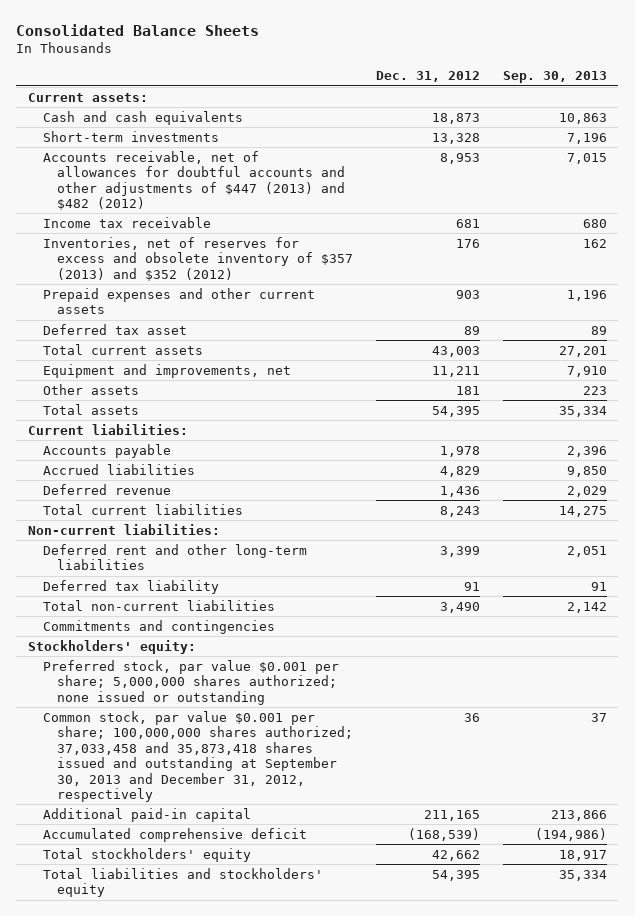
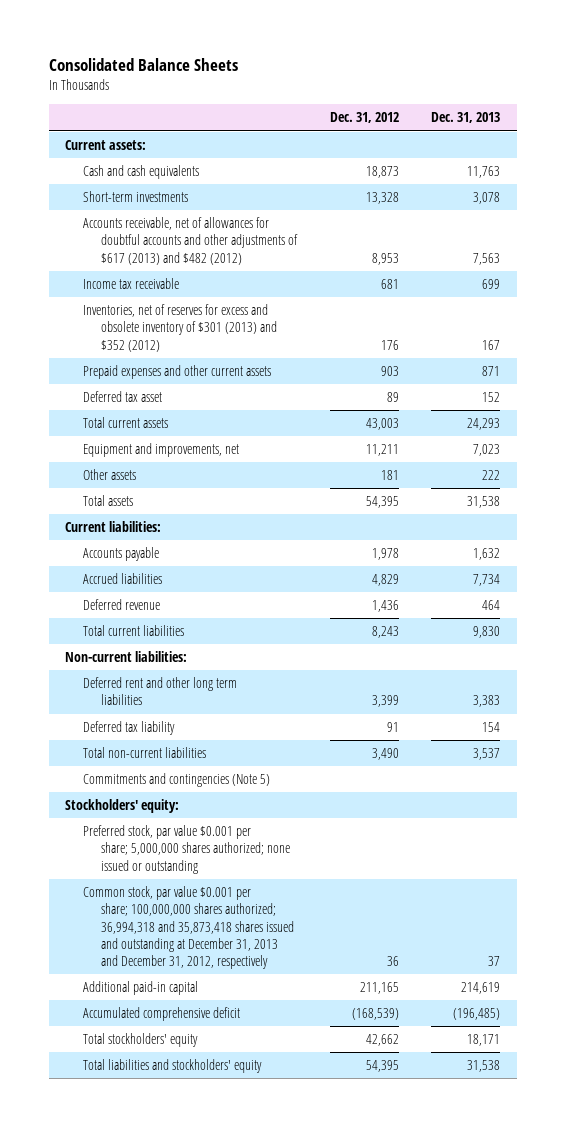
[503,71,608,84] Sep. 30, 2013 -> none
none -> [431,112,501,124] Dec. 31, 2013
[42,150,346,211] Accounts receivable, net of allowances for doubtful accounts and other adjustments of $447 (2013) and $482 (2012) -> [83,217,299,265] Accounts receivable, net of allowances for doubtful accounts and other adjustments of $617 (2013) and $482 (2012)
[42,236,354,281] Inventories, net of reserves for excess and obsolete inventory of $357 (2013) and $352 (2012) -> [83,304,278,352] Inventories, net of reserves for excess and obsolete inventory of $301 (2013) and $352 (2012)
[42,543,307,571] Deferred rent and other long-term liabilities -> [83,677,238,706] Deferred rent and other long term liabilities
[42,619,275,634] Commitments and contingencies -> [83,773,271,788] Commitments and contingencies (Note 5)
[42,710,354,803] Common stock, par value $0.001 per share; 100,000,000 shares authorized; 37,033,458 and 35,873,418 shares issued and outstanding at September 30, 2013 and December 31, 2012, respectively -> [83,886,295,970] Common stock, par value $0.001 per share; 100,000,000 shares authorized; 36,994,318 and 35,873,418 shares issued and outstanding at December 31, 2013 and December 31, 2012, respectively

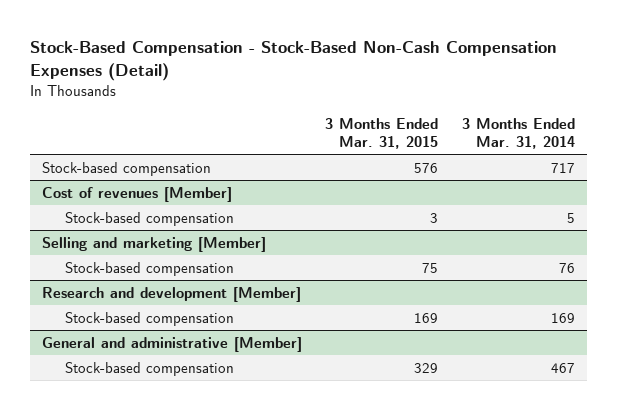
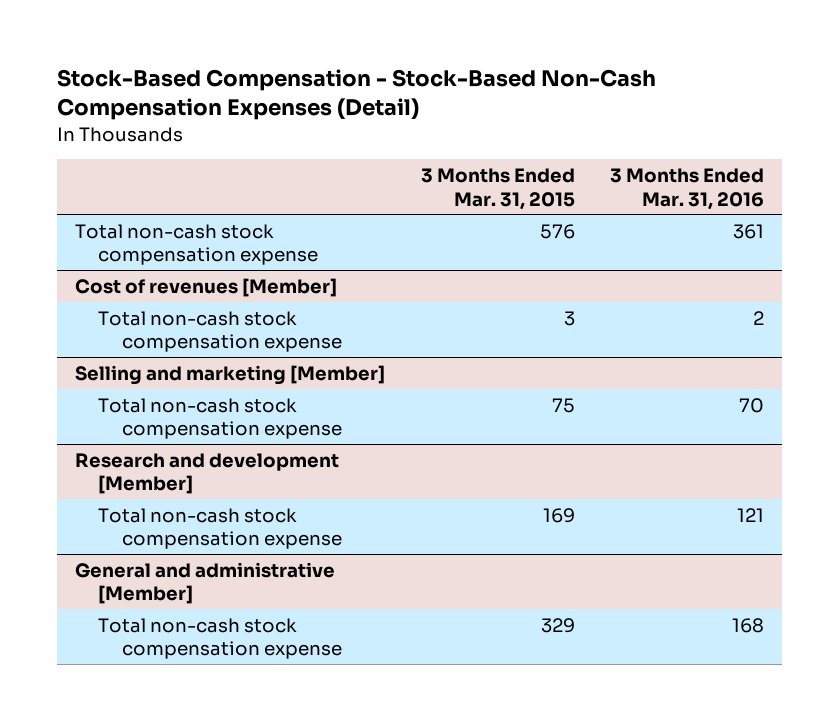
[461,117,575,149] 3 Months Ended Mar. 31, 2014 -> none
none -> [610,167,765,210] 3 Months Ended Mar. 31, 2016
[41,161,211,176] Stock-based compensation -> [75,223,319,266] Total non-cash stock compensation expense
[64,211,234,226] Stock-based compensation -> none
none -> [98,310,342,353] Total non-cash stock compensation expense
[64,261,234,276] Stock-based compensation -> none
none -> [98,397,342,440] Total non-cash stock compensation expense
[64,311,234,326] Stock-based compensation -> [98,507,342,550] Total non-cash stock compensation expense
[64,361,234,376] Stock-based compensation -> [98,617,342,660] Total non-cash stock compensation expense

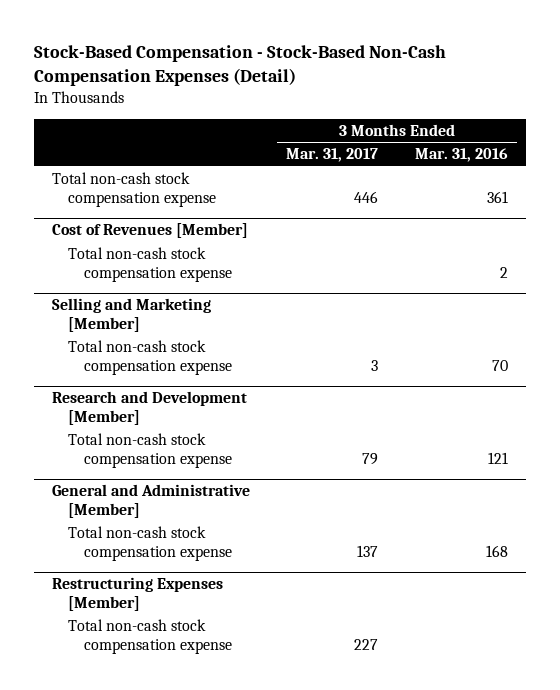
[420,167,575,210] 3 Months Ended Mar. 31, 2015 -> none
none -> [286,148,379,163] Mar. 31, 2017
[75,277,338,297] Cost of revenues [Member] -> [51,223,248,239] Cost of Revenues [Member]
[75,364,386,385] Selling and marketing [Member] -> [51,298,211,332] Selling and Marketing [Member]
[75,452,340,495] Research and development [Member] -> [51,391,247,425] Research and Development [Member]
[75,561,336,605] General and administrative [Member] -> [51,484,250,518] General and Administrative [Member]
none -> [51,577,223,611] Restructuring Expenses [Member]
none -> [67,619,233,654] Total non-cash stock compensation expense

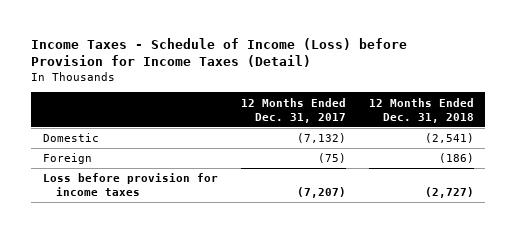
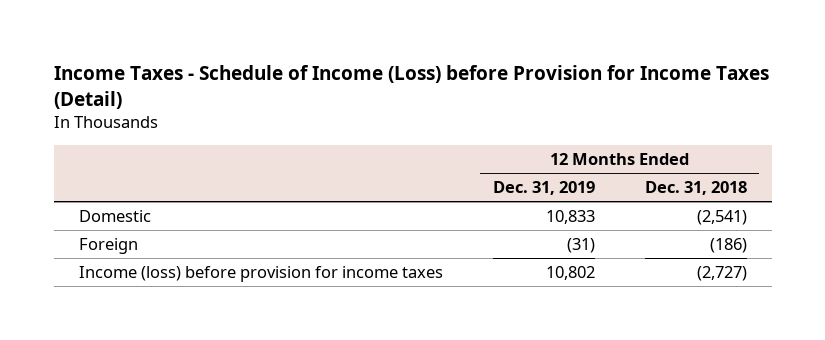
[240,97,346,123] 12 Months Ended Dec. 31, 2017 -> none
none -> [492,181,595,196] Dec. 31, 2019
[42,173,218,197] Loss before provision for income taxes -> [78,266,443,283] Income (loss) before provision for income taxes

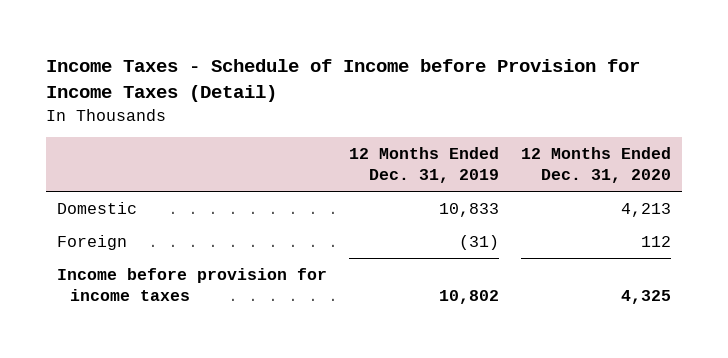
[53,64,769,109] Income Taxes - Schedule of Income (Loss) before Provision for Income Taxes (Detail) -> [46,59,641,103] Income Taxes - Schedule of Income before Provision for Income Taxes (Detail)
[644,181,747,196] Dec. 31, 2018 -> none
none -> [521,147,672,184] 12 Months Ended Dec. 31, 2020
[78,266,443,283] Income (loss) before provision for income taxes -> [57,267,328,302] Income before provision for income taxes

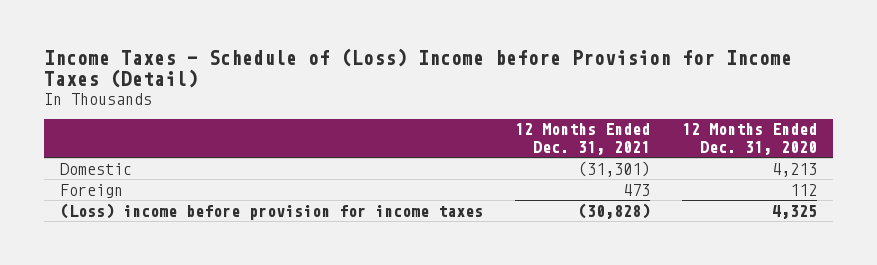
[46,59,641,103] Income Taxes - Schedule of Income before Provision for Income Taxes (Detail) -> [43,48,792,89] Income Taxes - Schedule of (Loss) Income before Provision for Income Taxes (Detail)
[349,147,500,184] 12 Months Ended Dec. 31, 2019 -> none
none -> [514,123,650,155] 12 Months Ended Dec. 31, 2021
[57,267,328,302] Income before provision for income taxes -> [59,202,483,220] (Loss) income before provision for income taxes

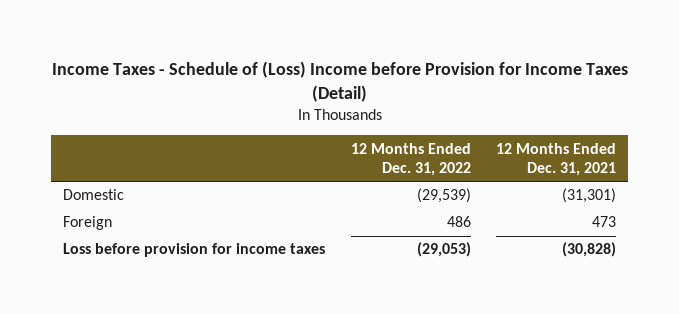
[681,123,817,155] 12 Months Ended Dec. 31, 2020 -> none
none -> [350,142,471,176] 12 Months Ended Dec. 31, 2022
[59,202,483,220] (Loss) income before provision for income taxes -> [63,243,326,258] Loss before provision for income taxes

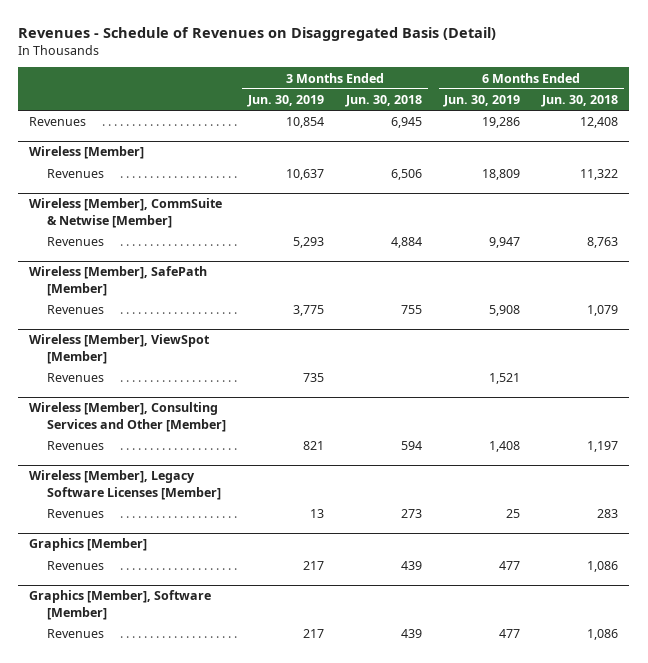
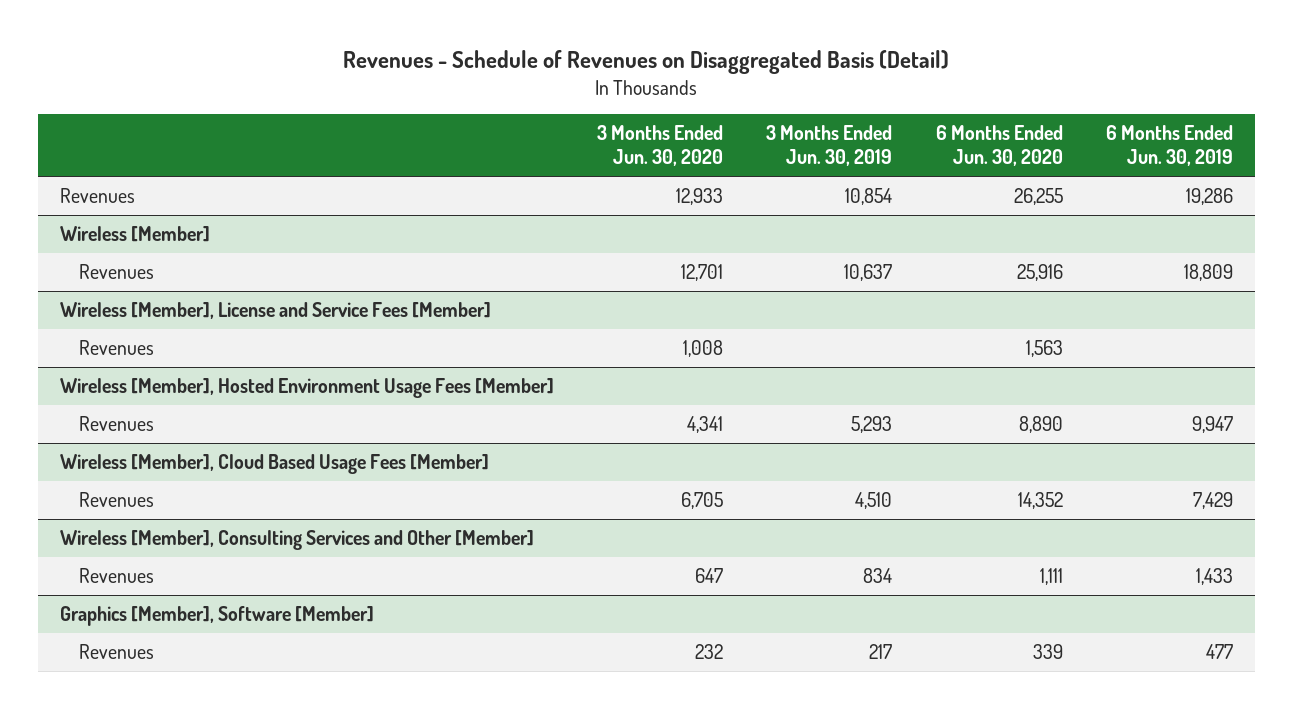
[345,95,423,108] Jun. 30, 2018 -> none
[541,95,619,108] Jun. 30, 2018 -> none
none -> [597,125,724,166] 3 Months Ended Jun. 30, 2020
none -> [935,125,1063,166] 6 Months Ended Jun. 30, 2020
[29,198,223,228] Wireless [Member], CommSuite & Netwise [Member] -> none
none -> [59,302,491,320] Wireless [Member], License and Service Fees [Member]
none -> [78,340,154,356] Revenues
none -> [59,378,554,399] Wireless [Member], Hosted Environment Usage Fees [Member]
[29,266,208,296] Wireless [Member], SafePath [Member] -> none
[29,334,211,364] Wireless [Member], ViewSpot [Member] -> none
[46,373,104,383] Revenues -> none
none -> [59,454,489,475] Wireless [Member], Cloud Based Usage Fees [Member]
[292,305,324,317] 3,775 -> [855,492,893,510] 4,510
[489,305,521,317] 5,908 -> [1193,492,1234,510] 7,429
[29,470,221,500] Wireless [Member], Legacy Software Licenses [Member] -> none
[46,509,104,519] Revenues -> none
[29,538,148,552] Graphics [Member] -> none
[46,561,104,571] Revenues -> none
[302,441,324,451] 821 -> [863,568,893,584] 834
[489,441,521,453] 1,408 -> [1196,568,1234,586] 1,433

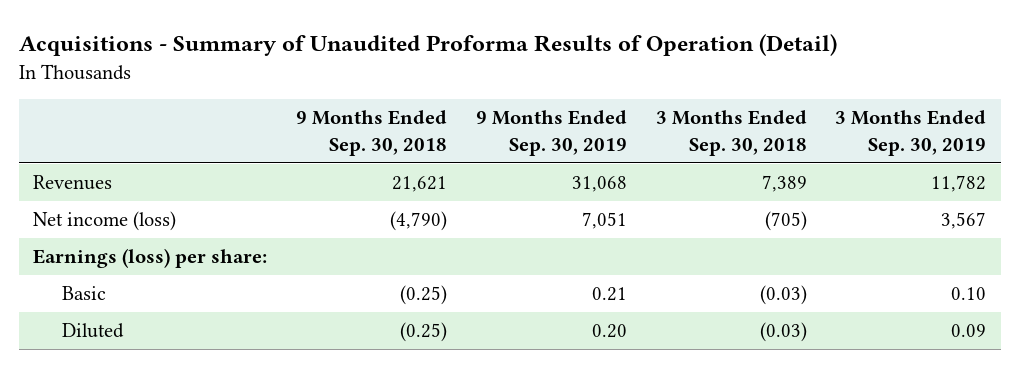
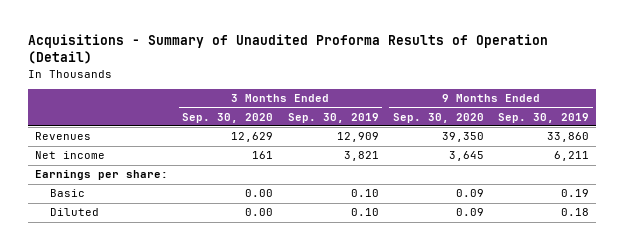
[296,110,448,156] 9 Months Ended Sep. 30, 2018 -> none
[655,110,807,156] 3 Months Ended Sep. 30, 2018 -> none
none -> [182,112,274,123] Sep. 30, 2020
none -> [392,112,484,123] Sep. 30, 2020
[571,176,627,193] 31,068 -> [547,132,590,143] 33,860
[931,175,987,193] 11,782 -> [336,132,379,143] 12,909
[33,211,177,232] Net income (loss) -> [34,151,105,160] Net income
[581,212,627,230] 7,051 -> [554,151,590,162] 6,211
[941,212,987,230] 3,567 -> [343,151,379,162] 3,821
[33,248,268,269] Earnings (loss) per share: -> [34,170,168,181] Earnings per share:
[591,287,627,302] 0.21 -> [561,189,590,198] 0.19
[591,324,627,339] 0.20 -> [561,208,590,217] 0.18
[951,324,987,338] 0.09 -> [350,208,379,217] 0.10

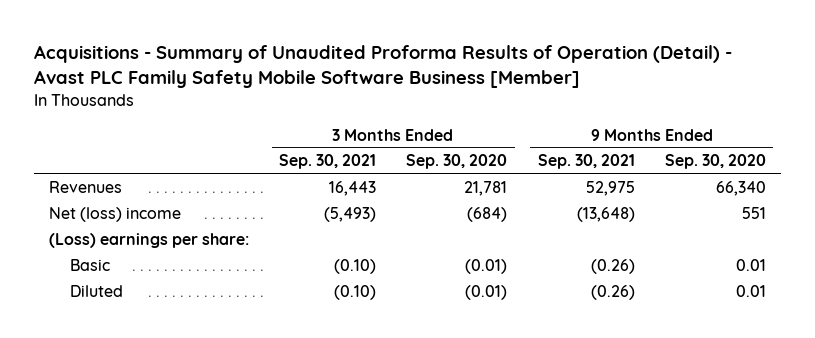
[27,34,548,65] Acquisitions - Summary of Unaudited Proforma Results of Operation (Detail) -> [33,44,732,89] Acquisitions - Summary of Unaudited Proforma Results of Operation (Detail) - Avast PLC Family Safety Mobile Software Business [Member]
[287,112,379,123] Sep. 30, 2019 -> none
[498,112,590,123] Sep. 30, 2019 -> none
none -> [279,154,377,170] Sep. 30, 2021
none -> [537,154,635,170] Sep. 30, 2021
[231,132,274,143] 12,629 -> [464,180,508,196] 21,781
[441,132,484,143] 39,350 -> [715,180,766,196] 66,340
[34,151,105,160] Net income -> [49,206,182,222] Net (loss) income
[252,151,274,160] 161 -> [467,206,508,222] (684)
[448,151,484,162] 3,645 -> [741,206,766,219] 551
[34,170,168,181] Earnings per share: -> [49,232,250,248] (Loss) earnings per share:
[245,189,274,198] 0.00 -> [465,258,508,274] (0.01)
[455,189,484,198] 0.09 -> [735,258,766,271] 0.01
[245,208,274,217] 0.00 -> [465,284,508,300] (0.01)
[455,208,484,217] 0.09 -> [735,284,766,297] 0.01

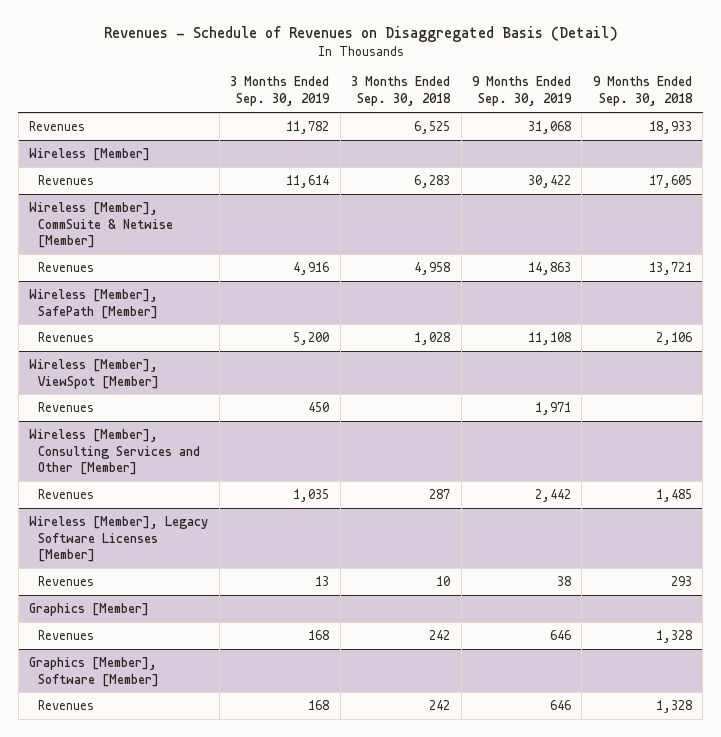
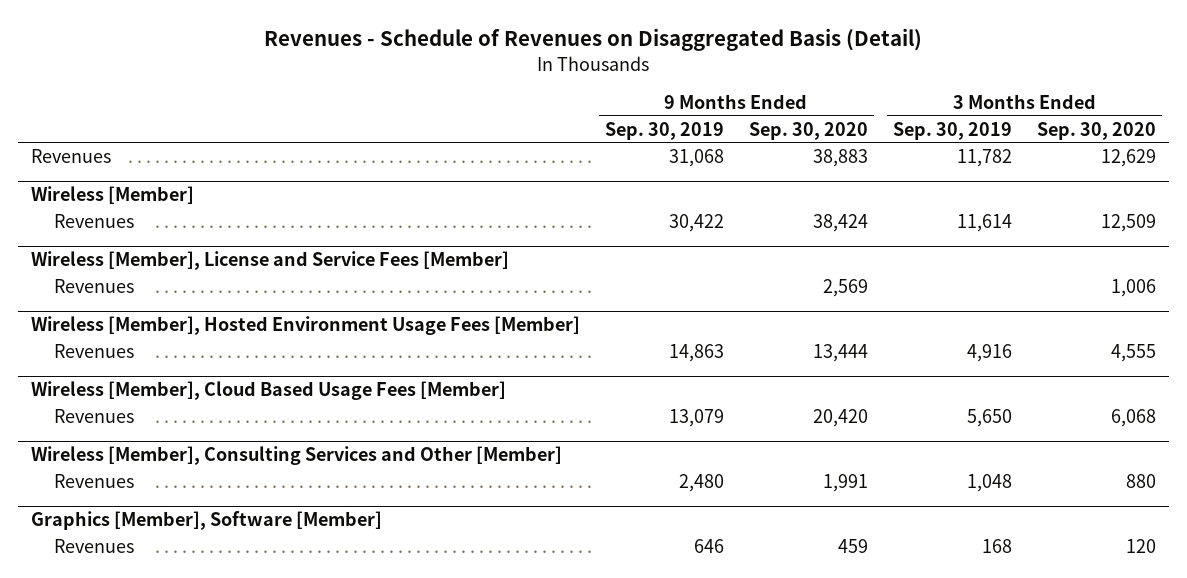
[351,76,452,107] 3 Months Ended Sep. 30, 2018 -> none
[592,76,693,107] 9 Months Ended Sep. 30, 2018 -> none
none -> [748,121,868,140] Sep. 30, 2020
none -> [1037,121,1157,140] Sep. 30, 2020
[29,201,174,249] Wireless [Member], CommSuite & Netwise [Member] -> none
none -> [30,251,509,271] Wireless [Member], License and Service Fees [Member]
none -> [53,279,134,294] Revenues
none -> [30,316,580,336] Wireless [Member], Hosted Environment Usage Fees [Member]
[29,288,159,319] Wireless [Member], SafePath [Member] -> none
[29,358,160,389] Wireless [Member], ViewSpot [Member] -> none
[38,401,95,412] Revenues -> none
none -> [30,381,506,401] Wireless [Member], Cloud Based Usage Fees [Member]
[293,331,330,345] 5,200 -> [967,409,1013,428] 5,650
[528,331,572,345] 11,108 -> [668,409,724,428] 13,079
[29,515,209,563] Wireless [Member], Legacy Software Licenses [Member] -> none
[38,575,95,586] Revenues -> none
[29,602,150,616] Graphics [Member] -> none
[38,629,95,640] Revenues -> none
[293,488,330,502] 1,035 -> [967,474,1013,493] 1,048
[535,488,572,502] 2,442 -> [678,474,724,493] 2,480

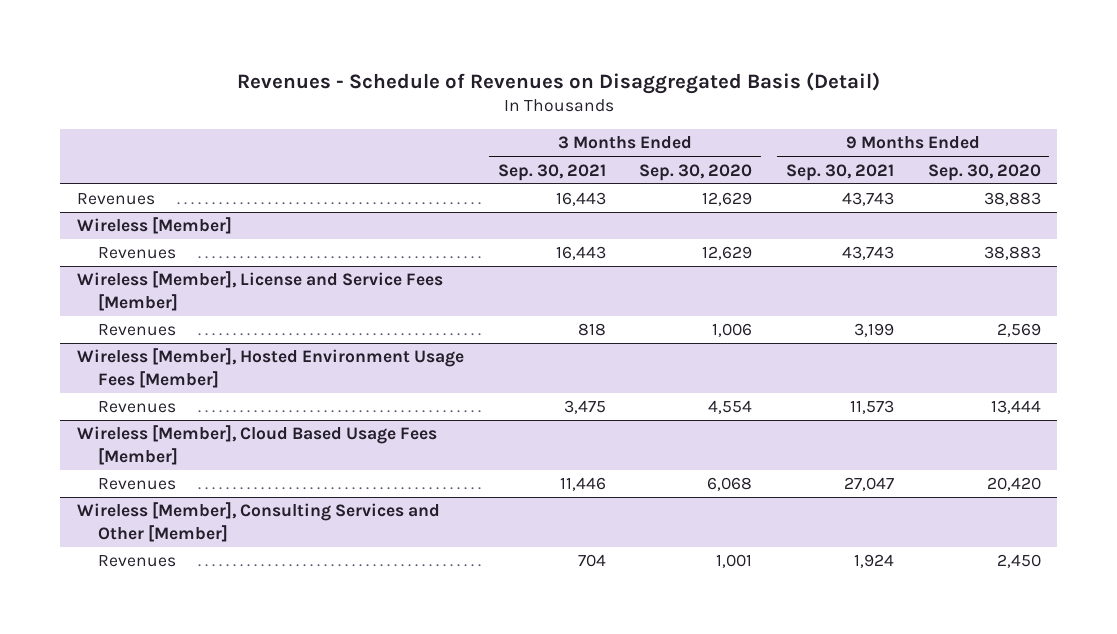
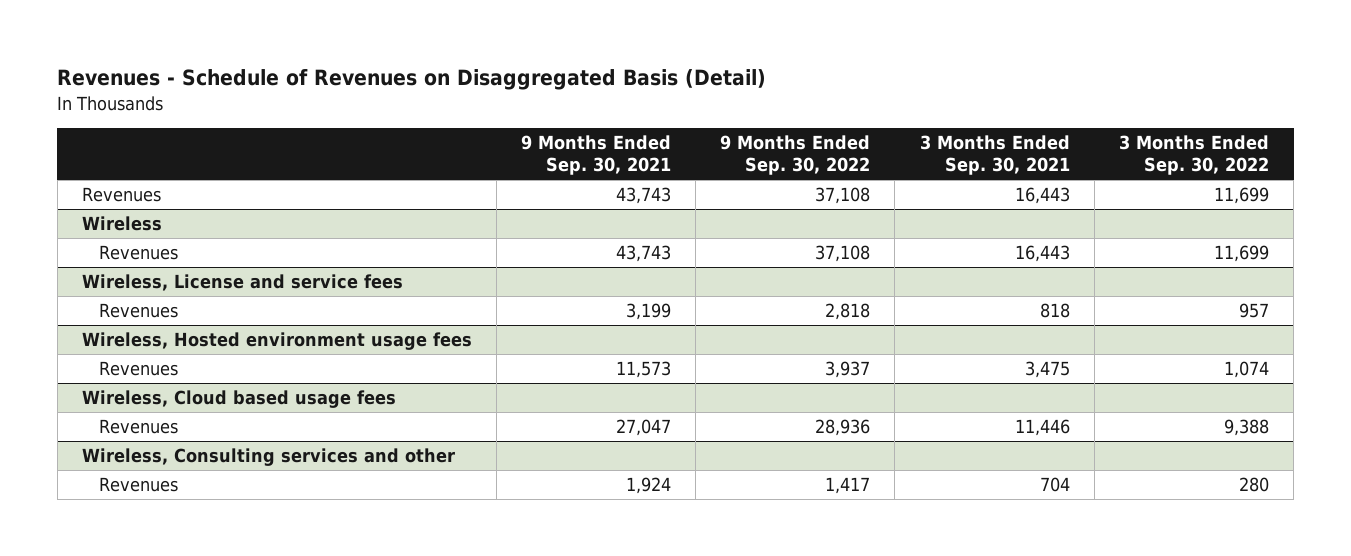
[639,163,753,181] Sep. 30, 2020 -> none
[927,163,1041,181] Sep. 30, 2020 -> none
none -> [720,135,871,176] 9 Months Ended Sep. 30, 2022
none -> [1118,135,1269,176] 3 Months Ended Sep. 30, 2022
[76,217,232,235] Wireless [Member] -> [81,215,162,231] Wireless
[76,271,443,311] Wireless [Member], License and Service Fees [Member] -> [81,273,403,291] Wireless, License and service fees
[76,348,464,388] Wireless [Member], Hosted Environment Usage Fees [Member] -> [81,331,472,350] Wireless, Hosted environment usage fees
[76,425,437,465] Wireless [Member], Cloud Based Usage Fees [Member] -> [81,389,396,408] Wireless, Cloud based usage fees
[76,502,440,542] Wireless [Member], Consulting Services and Other [Member] -> [81,447,455,466] Wireless, Consulting services and other

